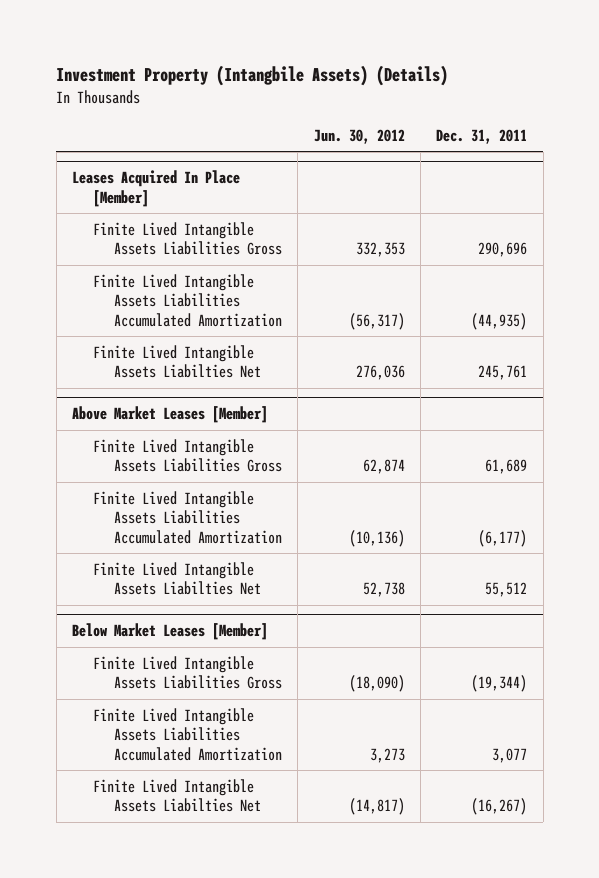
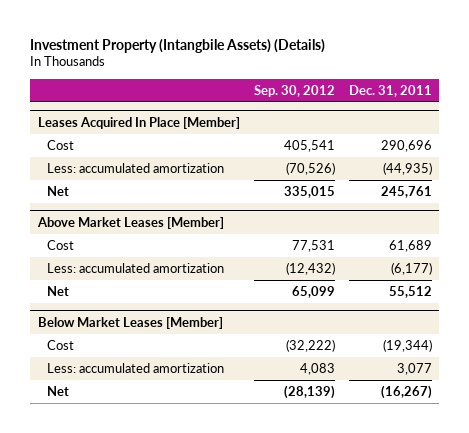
[313,128,405,144] Jun. 30, 2012 -> none
none -> [253,84,335,97] Sep. 30, 2012
[92,221,282,256] Finite Lived Intangible Assets Liabilities Gross -> [46,140,74,151] Cost
[92,273,282,328] Finite Lived Intangible Assets Liabilities Accumulated Amortization -> [46,163,224,174] Less: accumulated amortization
[92,344,261,379] Finite Lived Intangible Assets Liabilties Net -> [46,186,69,197] Net
[92,438,282,473] Finite Lived Intangible Assets Liabilities Gross -> [46,240,74,251] Cost
[92,490,282,545] Finite Lived Intangible Assets Liabilities Accumulated Amortization -> [46,263,224,274] Less: accumulated amortization
[92,561,261,596] Finite Lived Intangible Assets Liabilties Net -> [46,286,69,297] Net
[92,655,282,690] Finite Lived Intangible Assets Liabilities Gross -> [46,340,74,351] Cost
[92,707,282,762] Finite Lived Intangible Assets Liabilities Accumulated Amortization -> [46,363,224,374] Less: accumulated amortization
[92,778,261,813] Finite Lived Intangible Assets Liabilties Net -> [46,386,69,397] Net

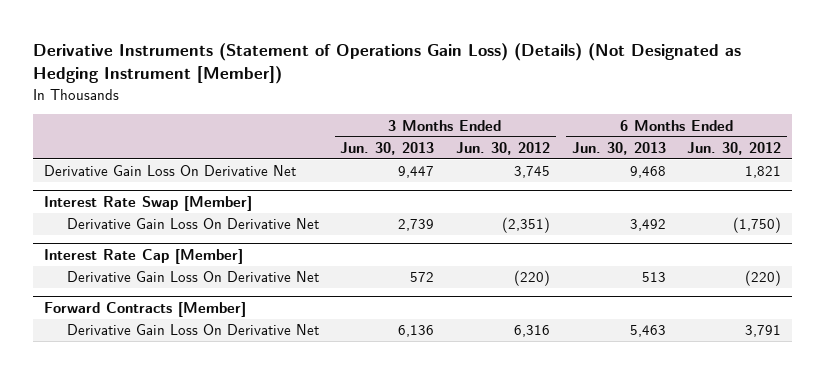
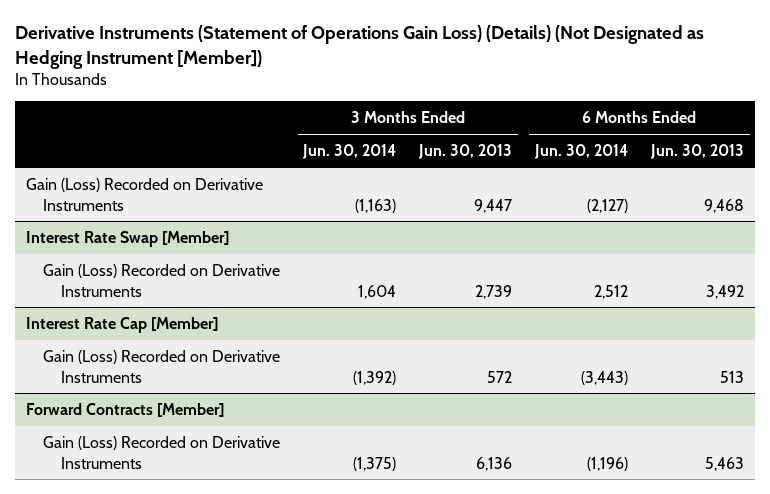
[456,141,551,155] Jun. 30, 2012 -> none
[687,141,782,155] Jun. 30, 2012 -> none
none -> [302,144,397,160] Jun. 30, 2014
none -> [533,144,628,160] Jun. 30, 2014
[43,165,296,177] Derivative Gain Loss On Derivative Net -> [26,178,264,211] Gain (Loss) Recorded on Derivative Instruments
[66,218,319,230] Derivative Gain Loss On Derivative Net -> [43,264,281,297] Gain (Loss) Recorded on Derivative Instruments
[66,271,319,283] Derivative Gain Loss On Derivative Net -> [43,350,281,383] Gain (Loss) Recorded on Derivative Instruments
[66,324,319,336] Derivative Gain Loss On Derivative Net -> [43,436,281,469] Gain (Loss) Recorded on Derivative Instruments

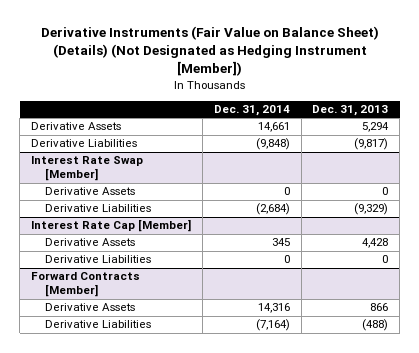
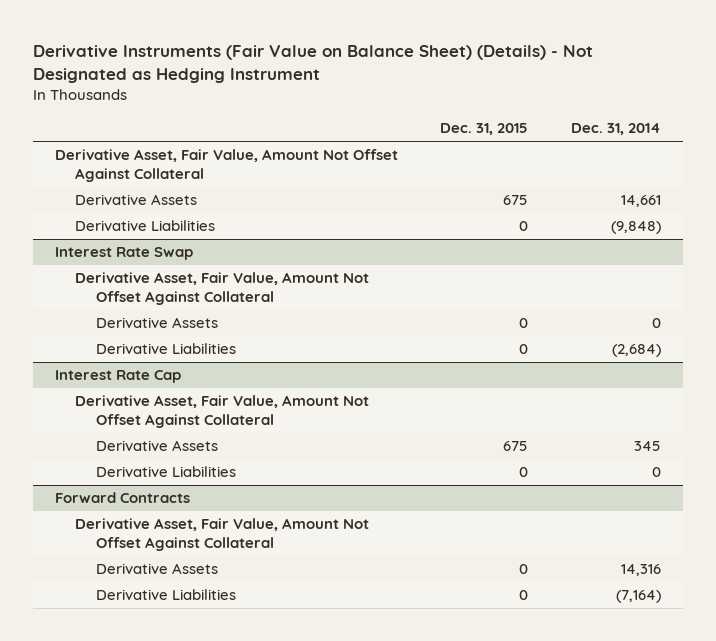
[40,26,379,77] Derivative Instruments (Fair Value on Balance Sheet) (Details) (Not Designated as Hedging Instrument [Member]) -> [33,44,594,83] Derivative Instruments (Fair Value on Balance Sheet) (Details) - Not Designated as Hedging Instrument
[312,105,389,117] Dec. 31, 2013 -> none
none -> [440,123,529,136] Dec. 31, 2015
none -> [54,149,398,182] Derivative Asset, Fair Value, Amount Not Offset Against Collateral
[30,156,143,182] Interest Rate Swap [Member] -> [54,247,193,261] Interest Rate Swap
none -> [75,272,370,305] Derivative Asset, Fair Value, Amount Not Offset Against Collateral
[30,219,191,233] Interest Rate Cap [Member] -> [54,370,181,384] Interest Rate Cap
none -> [75,395,370,428] Derivative Asset, Fair Value, Amount Not Offset Against Collateral
[30,272,140,298] Forward Contracts [Member] -> [54,492,190,504] Forward Contracts
none -> [75,518,370,551] Derivative Asset, Fair Value, Amount Not Offset Against Collateral

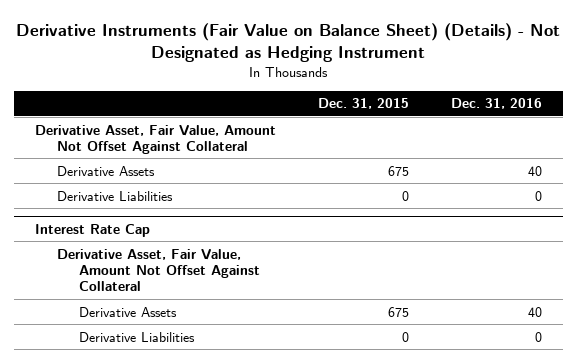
[571,123,662,136] Dec. 31, 2014 -> none
none -> [450,98,542,110] Dec. 31, 2016
[54,247,193,261] Interest Rate Swap -> none
[75,272,370,305] Derivative Asset, Fair Value, Amount Not Offset Against Collateral -> none
[96,317,219,329] Derivative Assets -> none
[96,343,237,355] Derivative Liabilities -> none
[54,492,190,504] Forward Contracts -> none
[75,518,370,551] Derivative Asset, Fair Value, Amount Not Offset Against Collateral -> none
[96,563,219,575] Derivative Assets -> none
[96,589,237,601] Derivative Liabilities -> none

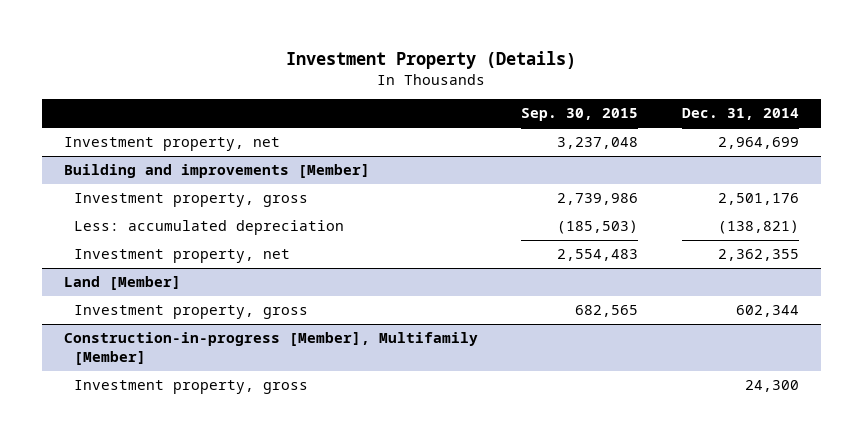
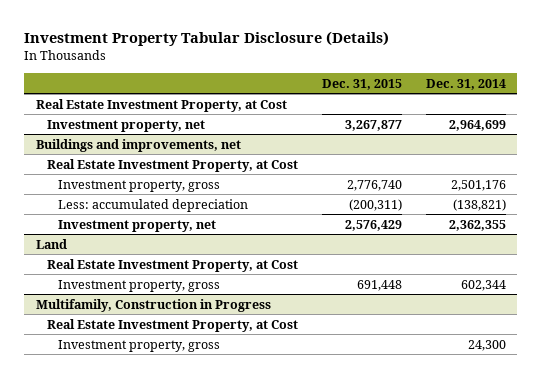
[286,50,577,69] Investment Property (Details) -> [23,31,389,47] Investment Property Tabular Disclosure (Details)
[521,108,639,122] Sep. 30, 2015 -> none
none -> [321,78,402,90] Dec. 31, 2015
none -> [35,98,287,112] Real Estate Investment Property, at Cost
[63,164,370,179] Building and improvements [Member] -> [35,138,241,152] Buildings and improvements, net
none -> [46,158,298,172] Real Estate Investment Property, at Cost
[63,276,181,291] Land [Member] -> [35,238,67,249] Land
none -> [46,258,298,272] Real Estate Investment Property, at Cost
[63,332,478,366] Construction-in-progress [Member], Multifamily [Member] -> [35,298,271,312] Multifamily, Construction in Progress
none -> [46,318,298,332] Real Estate Investment Property, at Cost

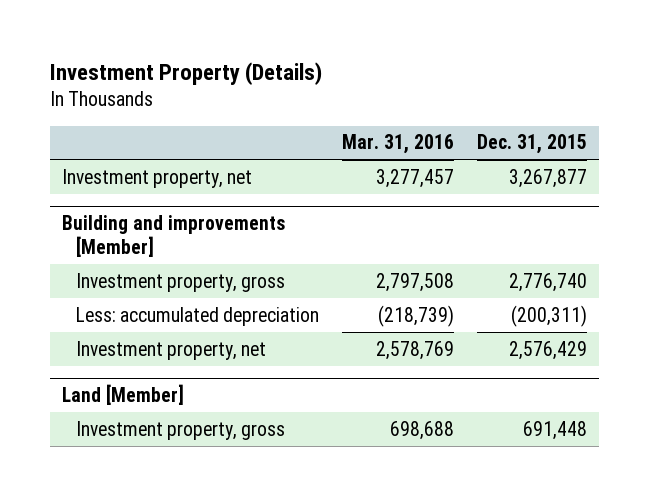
[23,31,389,47] Investment Property Tabular Disclosure (Details) -> [50,62,323,86] Investment Property (Details)
[425,78,506,90] Dec. 31, 2014 -> none
none -> [342,134,455,155] Mar. 31, 2016
[35,98,287,112] Real Estate Investment Property, at Cost -> none
[46,158,298,172] Real Estate Investment Property, at Cost -> none
[35,138,241,152] Buildings and improvements, net -> [61,214,285,257] Building and improvements [Member]
[46,258,298,272] Real Estate Investment Property, at Cost -> none
[35,238,67,249] Land -> [61,383,184,405] Land [Member]
[35,298,271,312] Multifamily, Construction in Progress -> none
[46,318,298,332] Real Estate Investment Property, at Cost -> none
[57,339,220,352] Investment property, gross -> none

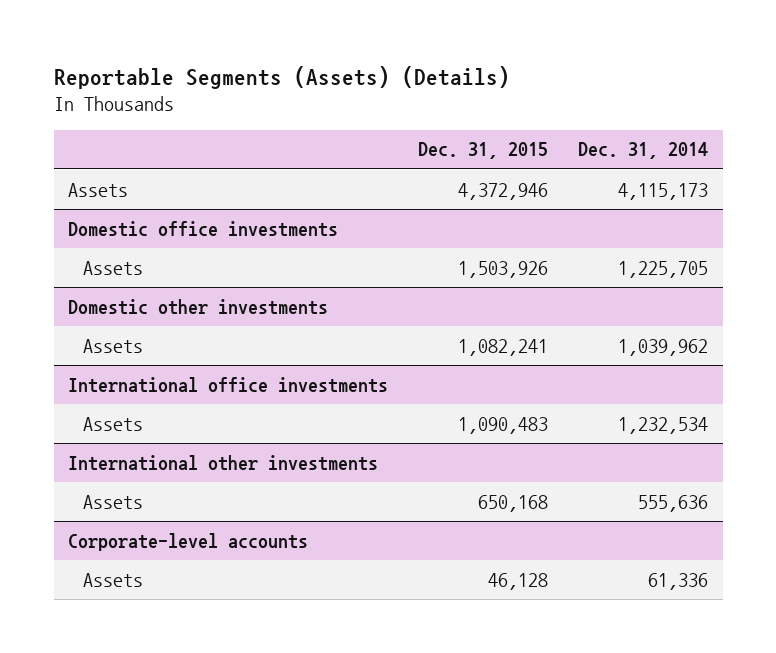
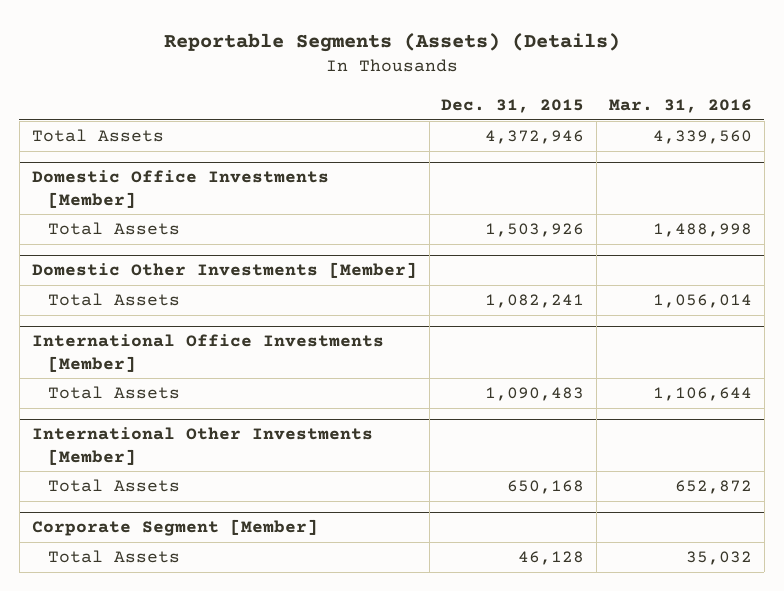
[577,142,708,160] Dec. 31, 2014 -> none
none -> [609,98,753,113] Mar. 31, 2016
[68,182,129,197] Assets -> [31,129,164,143] Total Assets
[68,220,339,237] Domestic office investments -> [31,170,329,208] Domestic Office Investments [Member]
[82,260,143,275] Assets -> [48,222,181,236] Total Assets
[68,298,329,315] Domestic other investments -> [31,262,417,279] Domestic Other Investments [Member]
[82,338,143,353] Assets -> [48,293,181,307] Total Assets
[68,376,389,393] International office investments -> [31,334,384,372] International Office Investments [Member]
[82,416,143,431] Assets -> [48,386,181,400] Total Assets
[68,454,379,471] International other investments -> [31,427,373,465] International Other Investments [Member]
[82,494,143,509] Assets -> [48,479,181,493] Total Assets
[68,532,309,551] Corporate-level accounts -> [31,519,318,537] Corporate Segment [Member]
[82,572,143,587] Assets -> [48,550,181,564] Total Assets

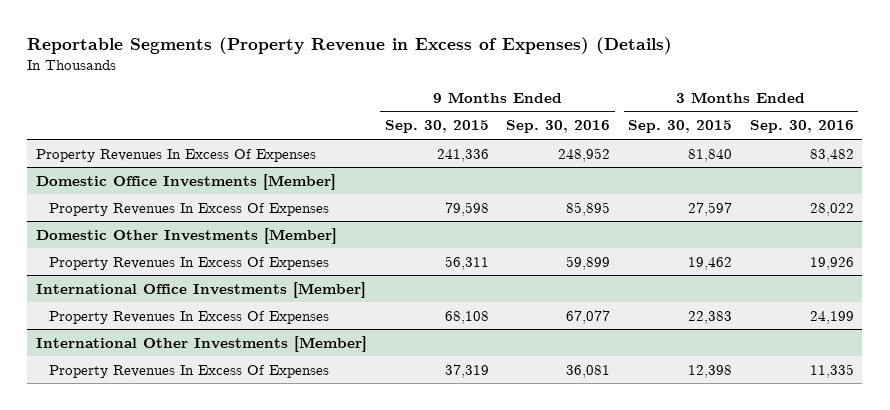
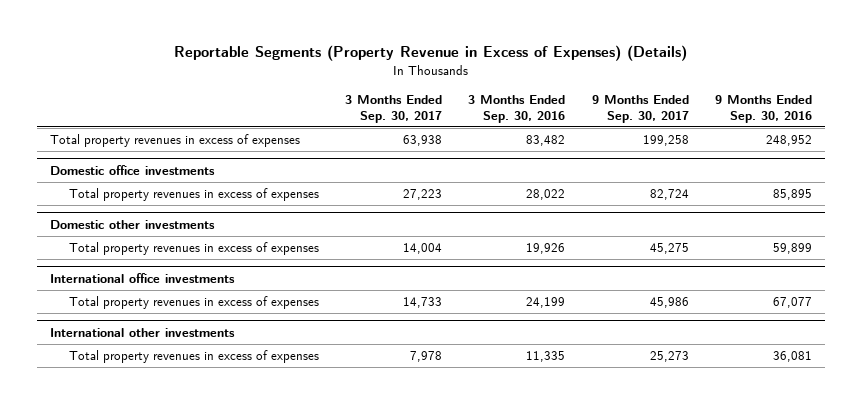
[384,120,489,134] Sep. 30, 2015 -> none
[628,120,733,134] Sep. 30, 2015 -> none
none -> [345,95,443,124] 3 Months Ended Sep. 30, 2017
none -> [591,95,689,124] 9 Months Ended Sep. 30, 2017
[36,148,317,162] Property Revenues In Excess Of Expenses -> [50,134,301,148] Total property revenues in excess of expenses
[36,173,337,190] Domestic Office Investments [Member] -> [50,164,216,175] Domestic office investments
[48,202,329,216] Property Revenues In Excess Of Expenses -> [68,188,319,202] Total property revenues in excess of expenses
[36,227,338,244] Domestic Other Investments [Member] -> [50,219,216,229] Domestic other investments
[48,256,329,270] Property Revenues In Excess Of Expenses -> [68,242,319,256] Total property revenues in excess of expenses
[36,281,367,298] International Office Investments [Member] -> [50,272,236,283] International office investments
[48,310,329,324] Property Revenues In Excess Of Expenses -> [68,296,319,310] Total property revenues in excess of expenses
[36,335,368,352] International Other Investments [Member] -> [50,327,236,337] International other investments
[48,364,329,378] Property Revenues In Excess Of Expenses -> [68,350,319,364] Total property revenues in excess of expenses

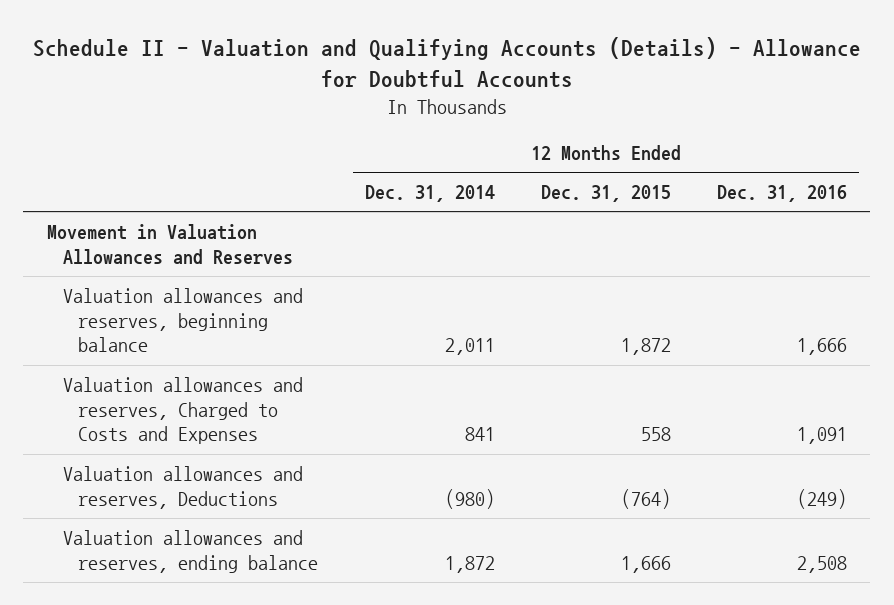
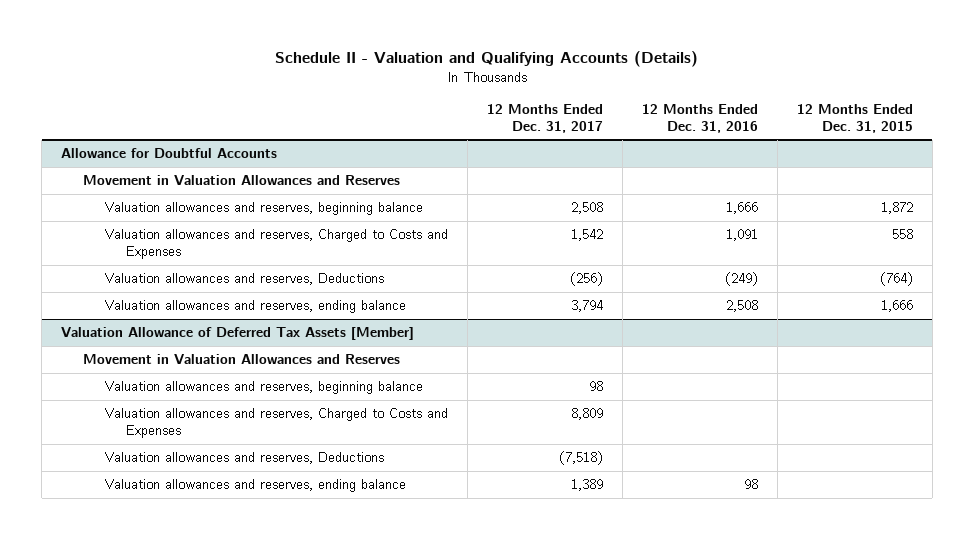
[32,36,861,88] Schedule II - Valuation and Qualifying Accounts (Details) - Allowance for Doubtful Accounts -> [274,51,698,68] Schedule II - Valuation and Qualifying Accounts (Details)
[364,185,495,203] Dec. 31, 2014 -> none
none -> [486,103,603,133] 12 Months Ended Dec. 31, 2017
none -> [61,148,278,159] Allowance for Doubtful Accounts
none -> [61,327,415,341] Valuation Allowance of Deferred Tax Assets [Member]
none -> [82,354,400,365] Movement in Valuation Allowances and Reserves
none -> [104,381,423,395] Valuation allowances and reserves, beginning balance
none -> [104,408,448,439] Valuation allowances and reserves, Charged to Costs and Expenses
none -> [104,452,384,465] Valuation allowances and reserves, Deductions
none -> [104,479,406,493] Valuation allowances and reserves, ending balance

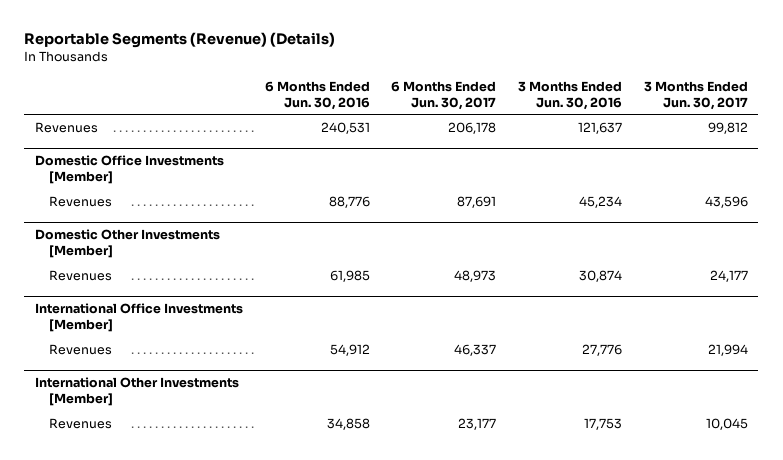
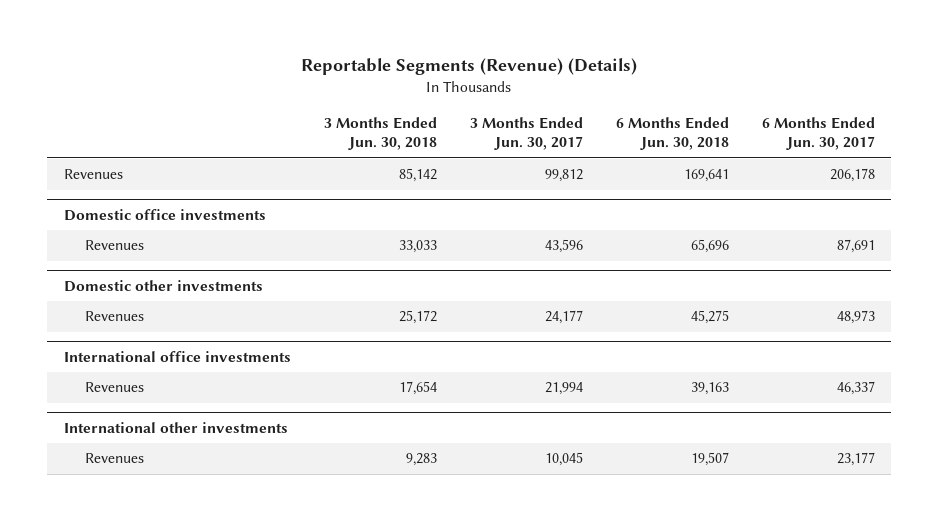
[264,80,370,110] 6 Months Ended Jun. 30, 2016 -> none
[517,80,622,110] 3 Months Ended Jun. 30, 2016 -> none
none -> [323,117,437,151] 3 Months Ended Jun. 30, 2018
none -> [615,117,729,151] 6 Months Ended Jun. 30, 2018
[34,155,224,185] Domestic Office Investments [Member] -> [63,208,266,221] Domestic office investments
[34,229,220,259] Domestic Other Investments [Member] -> [63,279,263,292] Domestic other investments
[34,303,243,333] International Office Investments [Member] -> [63,350,291,362] International office investments
[34,377,239,407] International Other Investments [Member] -> [63,421,288,433] International other investments

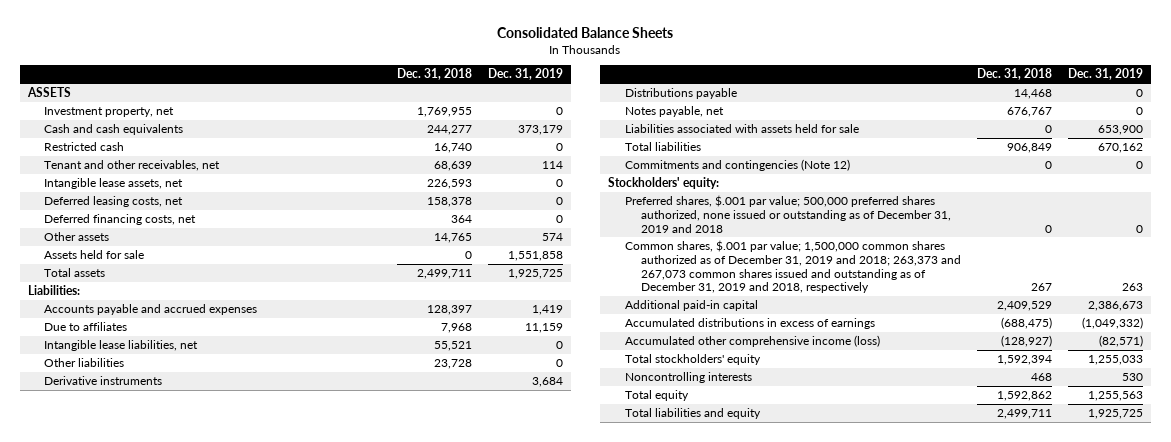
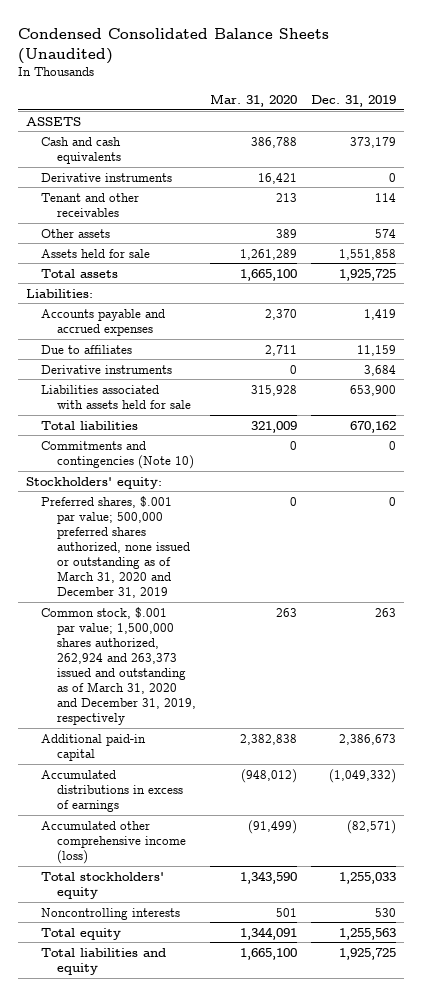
[497,26,674,38] Consolidated Balance Sheets -> [18,27,330,64] Condensed Consolidated Balance Sheets (Unaudited)
[397,68,473,81] Dec. 31, 2018 -> none
none -> [210,93,298,107] Mar. 31, 2020
[44,107,175,118] Investment property, net -> none
[44,142,125,152] Restricted cash -> none
[44,178,184,190] Intangible lease assets, net -> none
[44,196,184,208] Deferred leasing costs, net -> none
[44,214,197,226] Deferred financing costs, net -> none
none -> [41,172,173,182] Derivative instruments
[44,160,221,172] Tenant and other receivables, net -> [41,192,140,217] Tenant and other receivables
[44,340,199,352] Intangible lease liabilities, net -> none
[44,358,125,368] Other liabilities -> none
[624,88,737,100] Distributions payable -> none
[624,106,724,118] Notes payable, net -> none
[624,159,850,172] Commitments and contingencies (Note 12) -> [41,440,194,469] Commitments and contingencies (Note 10)
[624,195,952,233] Preferred shares, $.001 par value; 500,000 preferred shares authorized, none issued or outstanding as of December 31, 2019 and 2018 -> [41,495,190,599] Preferred shares, $.001 par value; 500,000 preferred shares authorized, none issued or outstanding as of March 31, 2020 and December 31, 2019
[624,240,962,294] Common shares, $.001 par value; 1,500,000 common shares authorized as of December 31, 2019 and 2018; 263,373 and 267,073 common shares issued and outstanding as of December 31, 2019 and 2018, respectively -> [41,606,196,726] Common stock, $.001 par value; 1,500,000 shares authorized, 262,924 and 263,373 issued and outstanding as of March 31, 2020 and December 31, 2019, respectively

